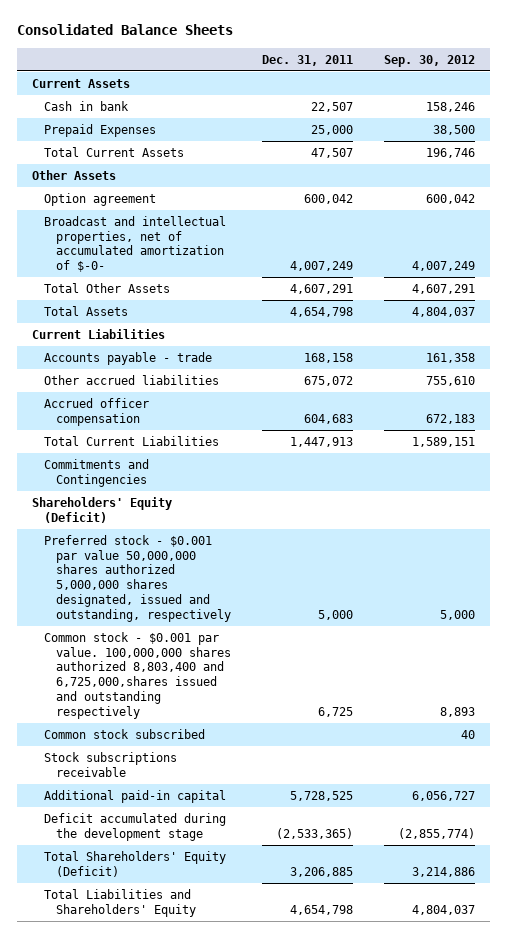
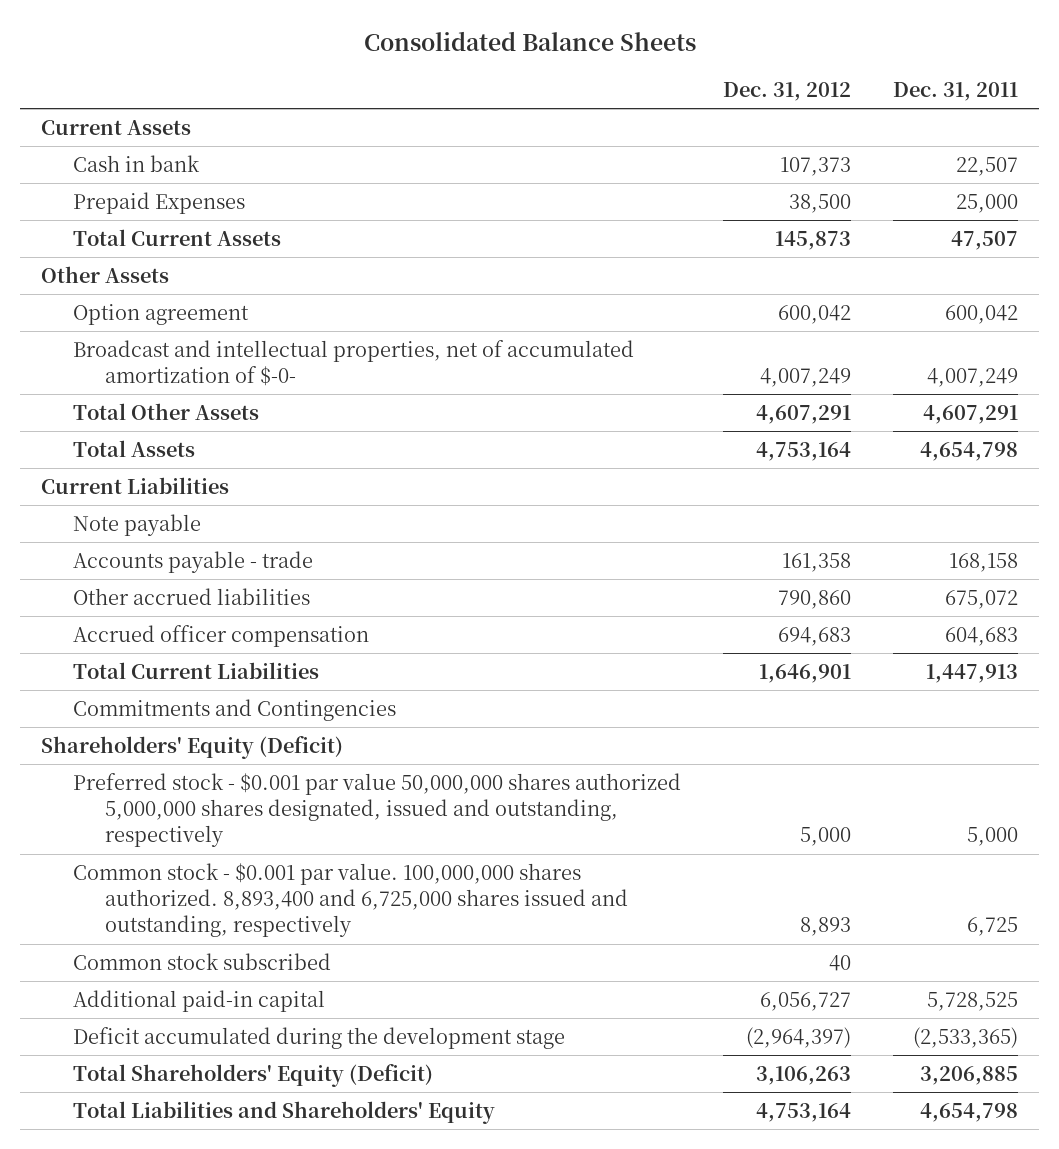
[384,54,476,67] Sep. 30, 2012 -> none
none -> [723,82,852,102] Dec. 31, 2012
none -> [72,514,201,537] Note payable
[44,631,232,719] Common stock - $0.001 par value. 100,000,000 shares authorized 8,803,400 and 6,725,000,shares issued and outstanding respectively -> [72,863,629,938] Common stock - $0.001 par value. 100,000,000 shares authorized. 8,893,400 and 6,725,000 shares issued and outstanding, respectively
[44,751,178,777] Stock subscriptions receivable -> none

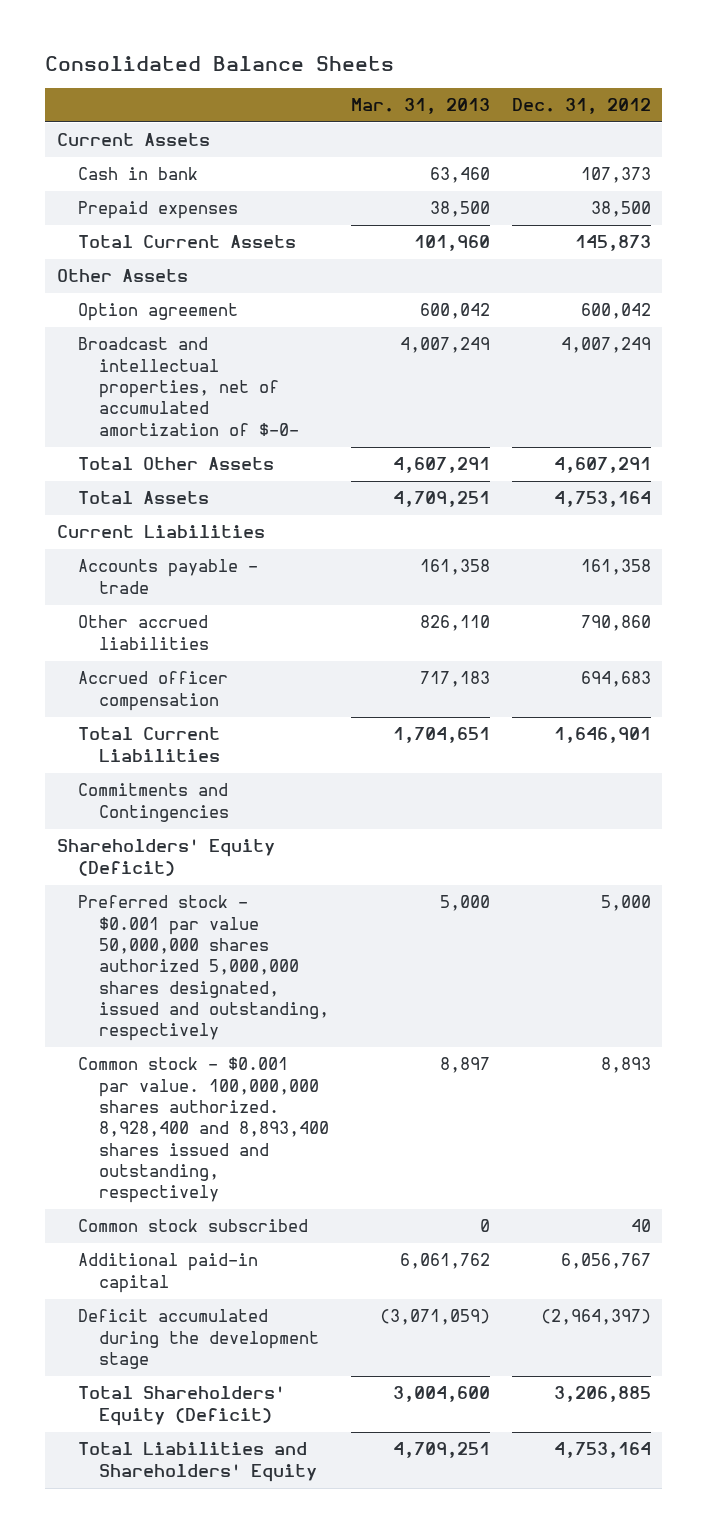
[893,82,1019,102] Dec. 31, 2011 -> none
none -> [351,97,491,114] Mar. 31, 2013
[72,192,245,215] Prepaid Expenses -> [77,201,238,220] Prepaid expenses
[72,514,201,537] Note payable -> none
[72,863,629,938] Common stock - $0.001 par value. 100,000,000 shares authorized. 8,893,400 and 6,725,000 shares issued and outstanding, respectively -> [77,1057,329,1204] Common stock - $0.001 par value. 100,000,000 shares authorized. 8,928,400 and 8,893,400 shares issued and outstanding, respectively
[760,992,852,1012] 6,056,727 -> [561,1253,652,1270] 6,056,767
[756,1066,852,1086] 3,106,263 -> [554,1386,652,1403] 3,206,885

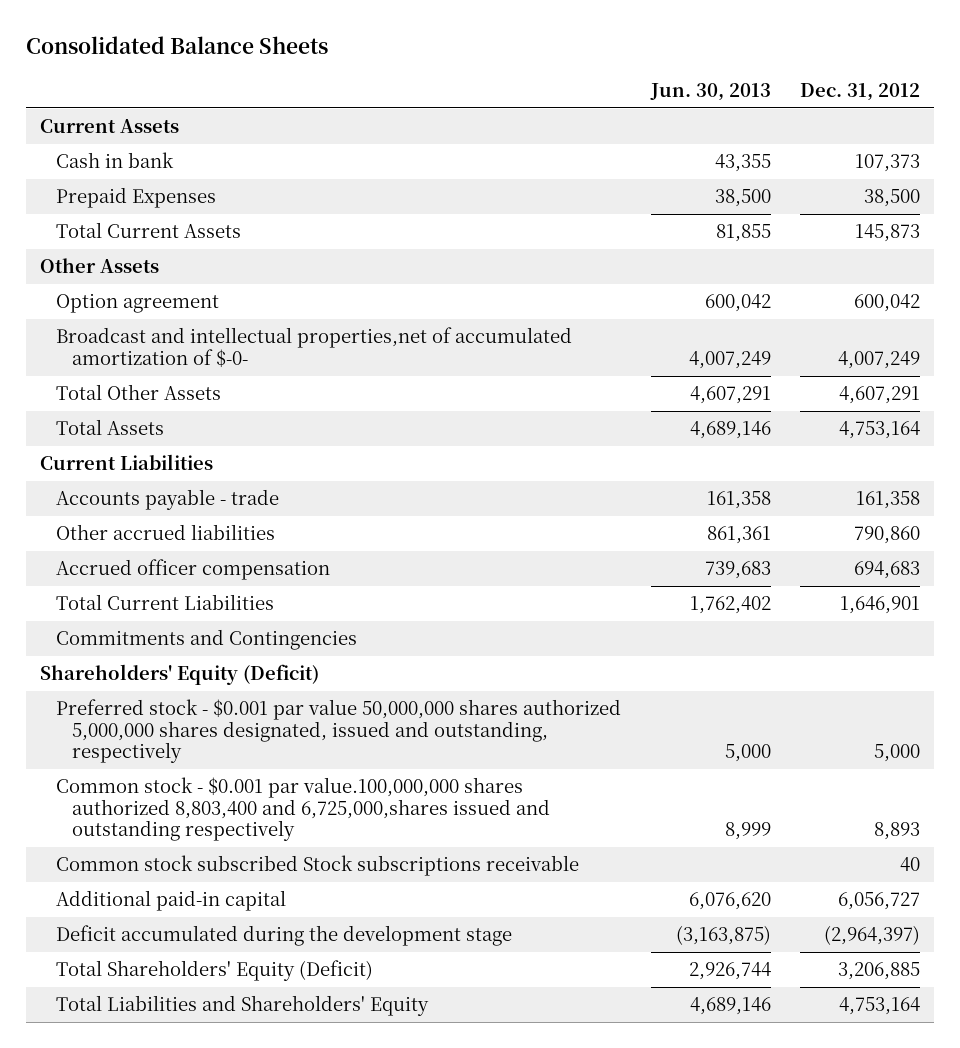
[351,97,491,114] Mar. 31, 2013 -> none
none -> [649,82,771,101] Jun. 30, 2013
[77,201,238,220] Prepaid expenses -> [56,187,217,209] Prepaid Expenses
[77,337,299,436] Broadcast and intellectual properties, net of accumulated amortization of $-0- -> [56,327,573,368] Broadcast and intellectual properties,net of accumulated amortization of $-0-
[77,1057,329,1204] Common stock - $0.001 par value. 100,000,000 shares authorized. 8,928,400 and 8,893,400 shares issued and outstanding, respectively -> [56,777,551,842] Common stock - $0.001 par value.100,000,000 shares authorized 8,803,400 and 6,725,000,shares issued and outstanding respectively
[77,1219,308,1233] Common stock subscribed -> [56,855,580,877] Common stock subscribed Stock subscriptions receivable
[561,1253,652,1270] 6,056,767 -> [837,892,920,911] 6,056,727

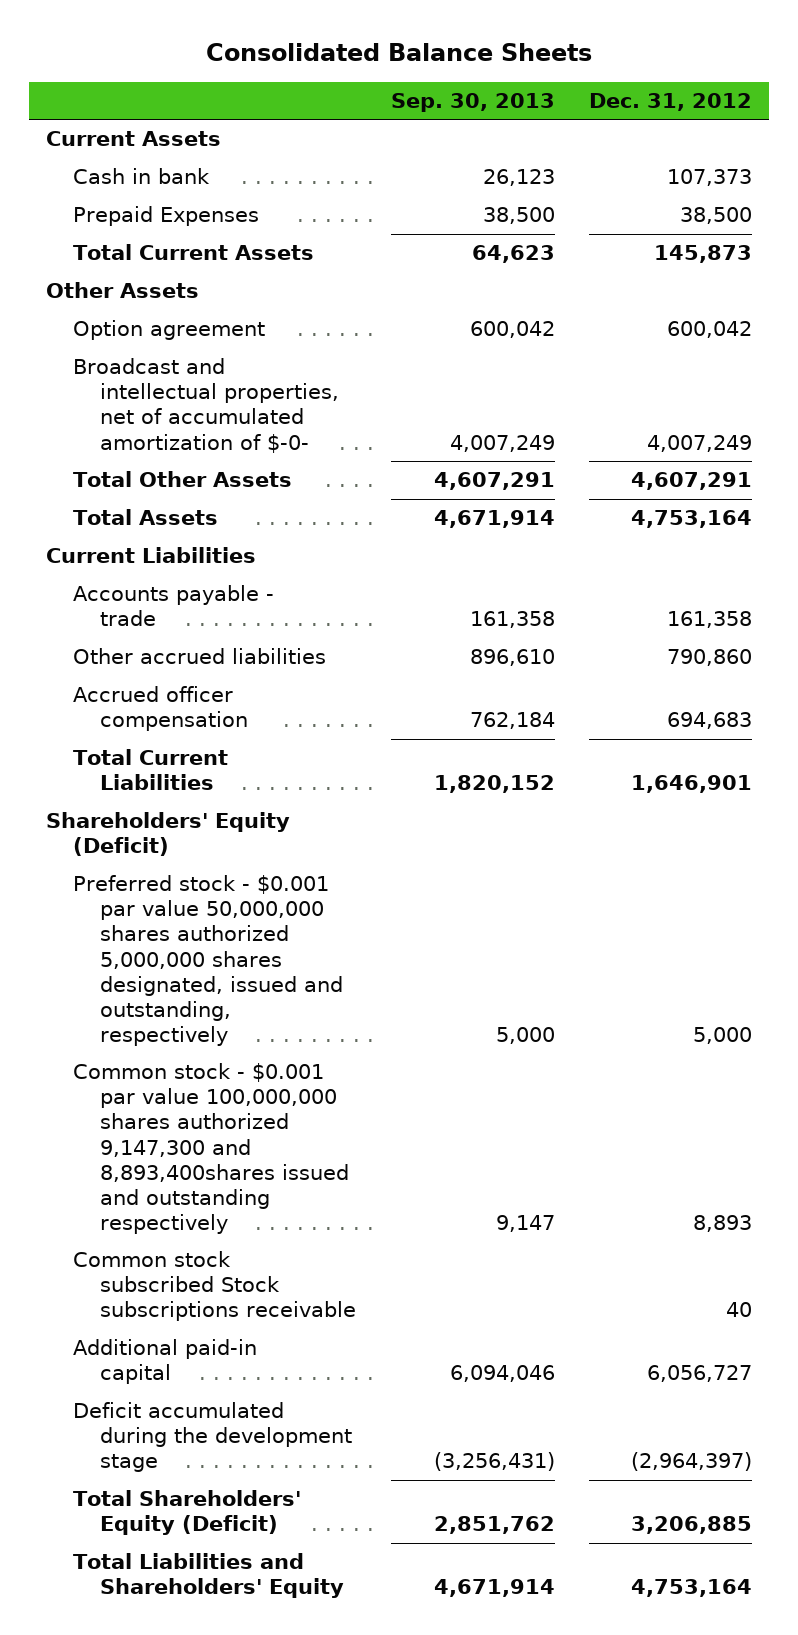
[649,82,771,101] Jun. 30, 2013 -> none
none -> [390,93,555,113] Sep. 30, 2013
[56,327,573,368] Broadcast and intellectual properties,net of accumulated amortization of $-0- -> [73,358,340,453] Broadcast and intellectual properties, net of accumulated amortization of $-0-
[56,629,358,651] Commitments and Contingencies -> none
[56,777,551,842] Common stock - $0.001 par value.100,000,000 shares authorized 8,803,400 and 6,725,000,shares issued and outstanding respectively -> [73,1063,350,1234] Common stock - $0.001 par value 100,000,000 shares authorized 9,147,300 and 8,893,400shares issued and outstanding respectively

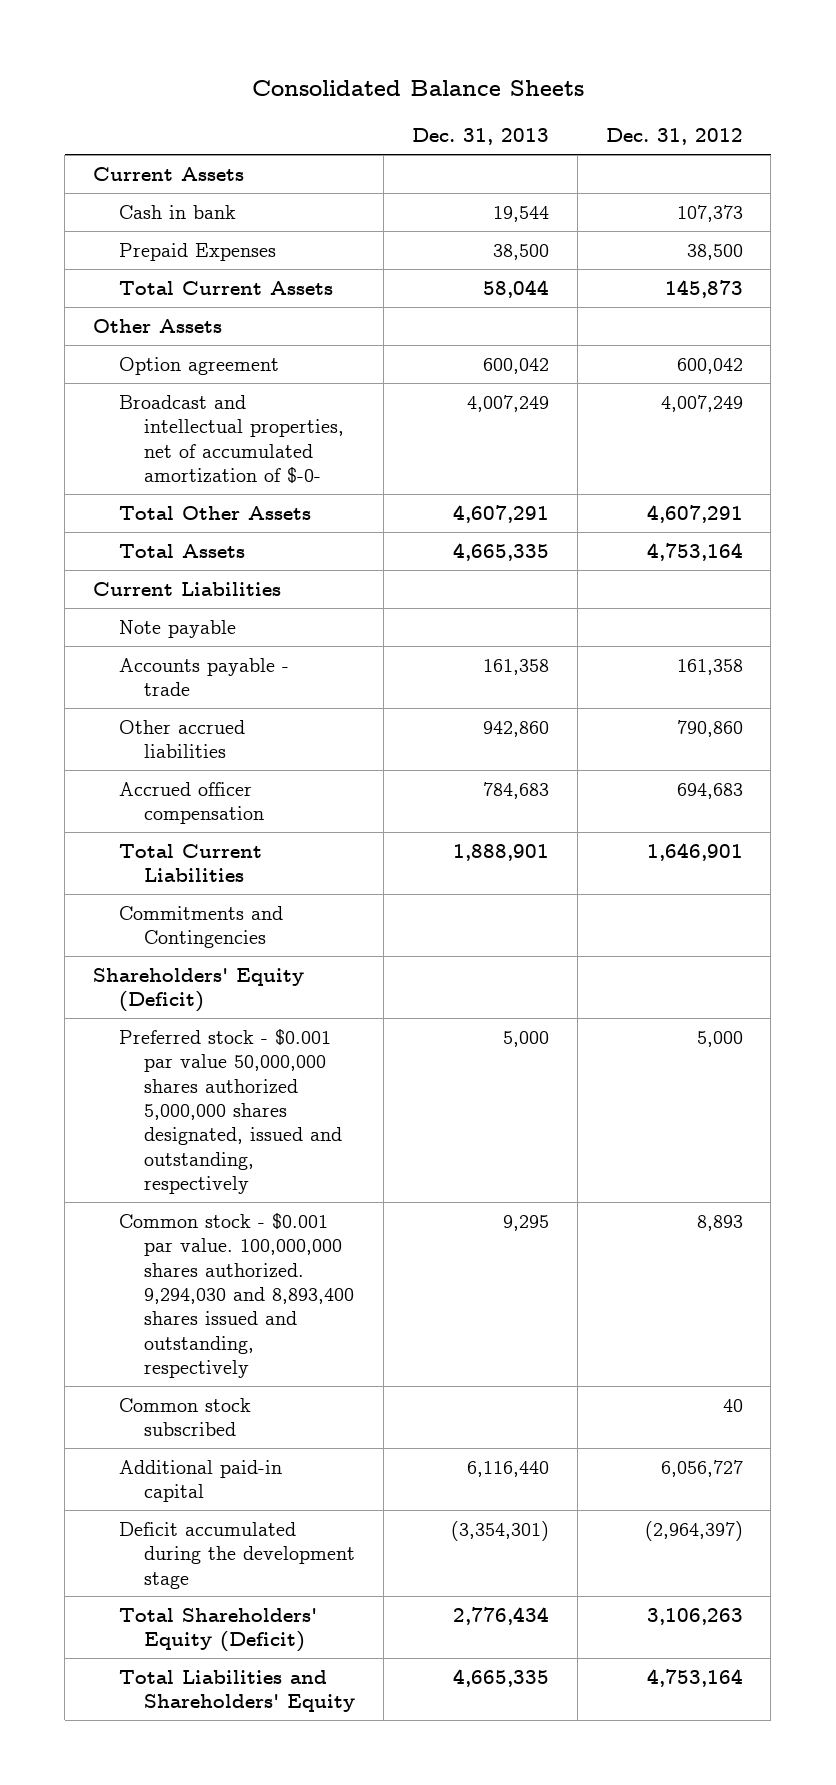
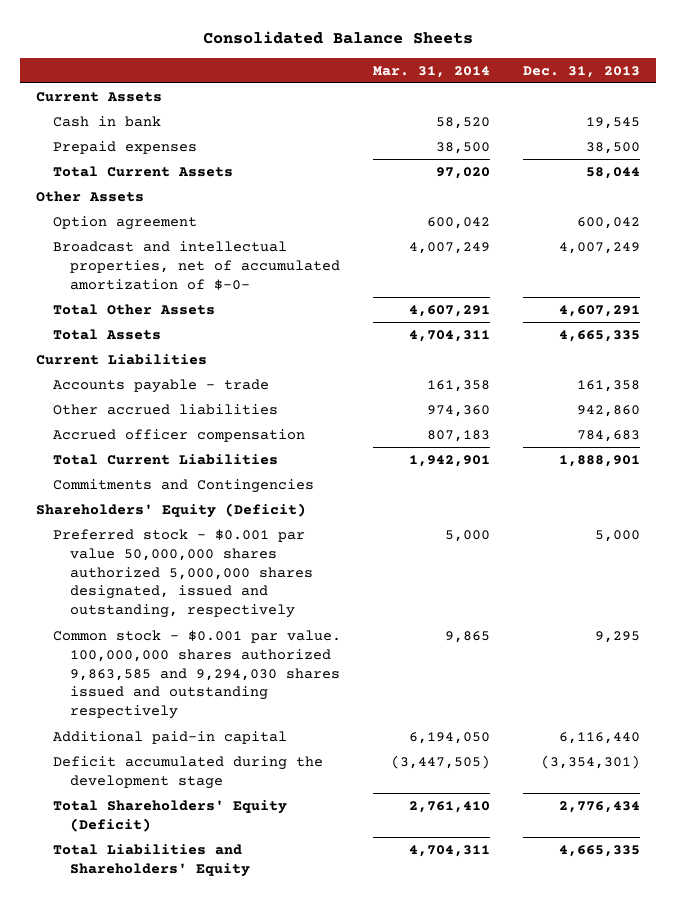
[605,128,743,146] Dec. 31, 2012 -> none
none -> [373,65,491,78] Mar. 31, 2014
[492,205,549,222] 19,544 -> [585,116,640,129] 19,545
[118,242,276,261] Prepaid Expenses -> [53,140,198,154] Prepaid expenses
[118,619,236,638] Note payable -> none
[118,1397,251,1437] Common stock subscribed -> none
[118,1212,355,1379] Common stock - $0.001 par value. 100,000,000 shares authorized. 9,294,030 and 8,893,400 shares issued and outstanding, respectively -> [53,629,342,720] Common stock - $0.001 par value. 100,000,000 shares authorized 9,863,585 and 9,294,030 shares issued and outstanding respectively

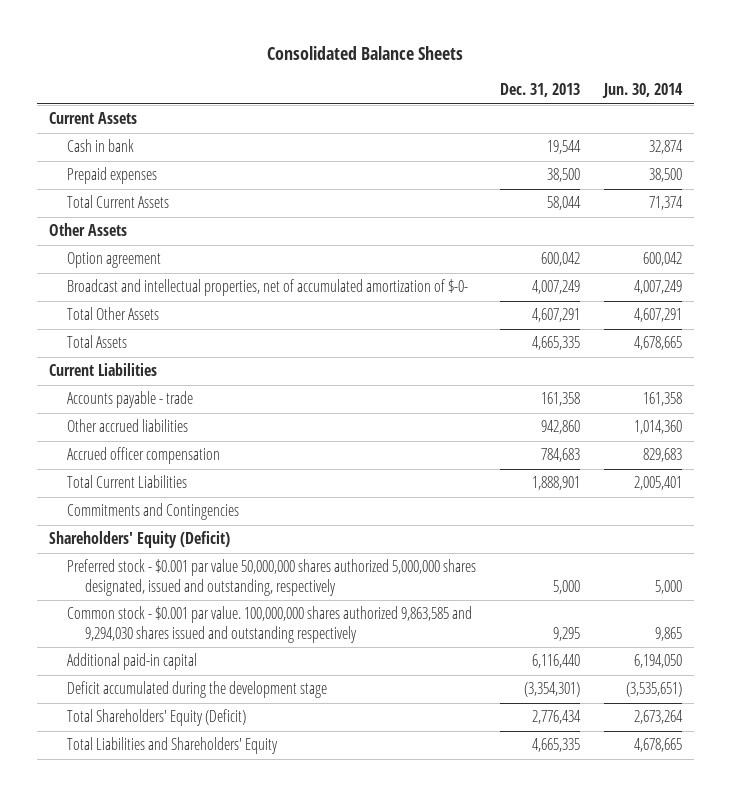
[373,65,491,78] Mar. 31, 2014 -> none
none -> [601,83,683,99] Jun. 30, 2014
[585,116,640,129] 19,545 -> [546,140,581,155] 19,544

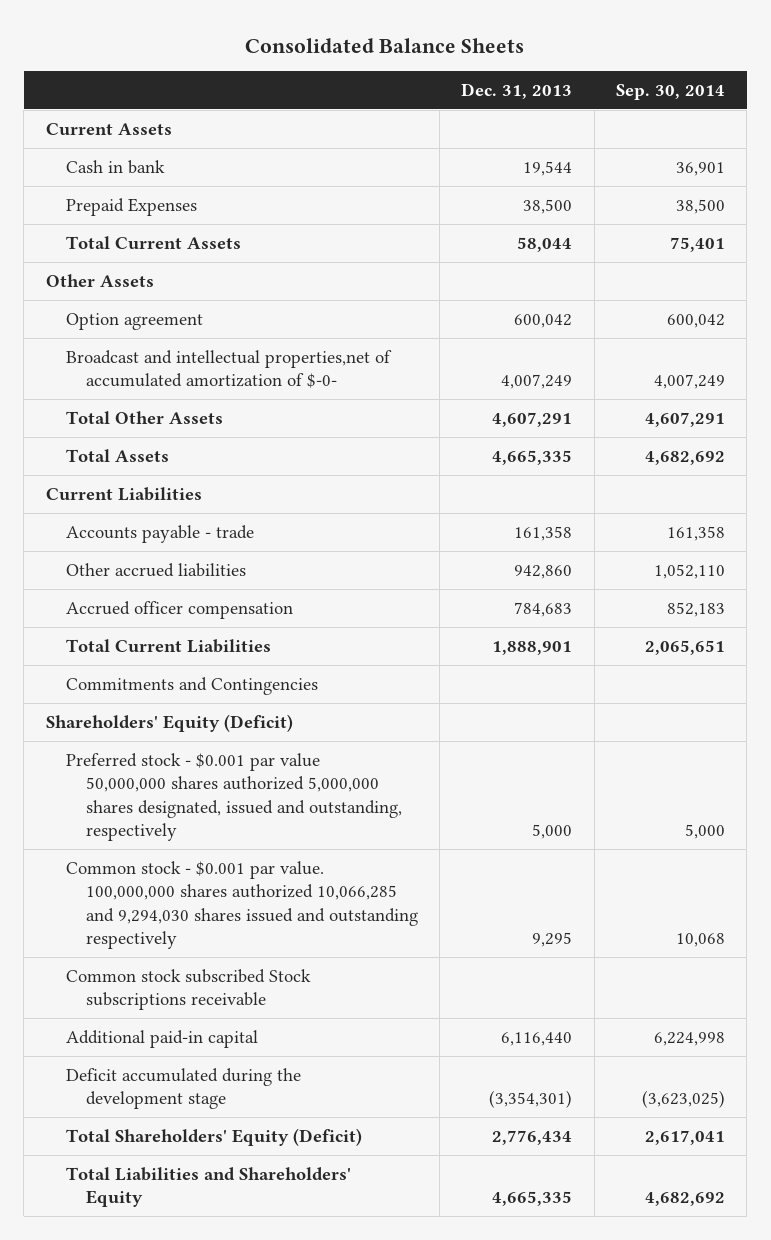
[601,83,683,99] Jun. 30, 2014 -> none
none -> [616,84,726,101] Sep. 30, 2014
[66,167,157,185] Prepaid expenses -> [65,197,197,216] Prepaid Expenses
[66,279,468,297] Broadcast and intellectual properties, net of accumulated amortization of $-0- -> [65,349,392,389] Broadcast and intellectual properties,net of accumulated amortization of $-0-
[66,606,472,643] Common stock - $0.001 par value. 100,000,000 shares authorized 9,863,585 and 9,294,030 shares issued and outstanding respectively -> [65,860,418,950] Common stock - $0.001 par value. 100,000,000 shares authorized 10,066,285 and 9,294,030 shares issued and outstanding respectively
none -> [65,968,311,1011] Common stock subscribed Stock subscriptions receivable

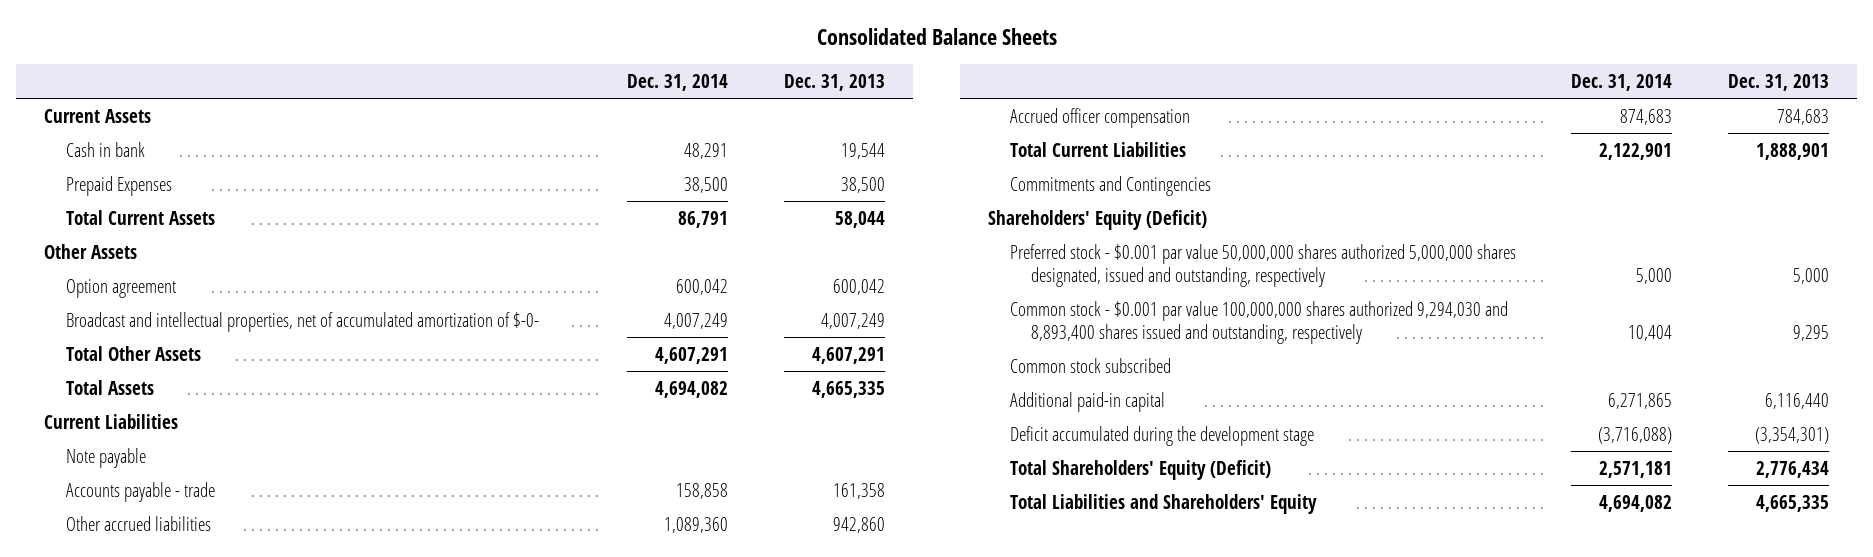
[616,84,726,101] Sep. 30, 2014 -> none
none -> [627,73,729,91] Dec. 31, 2014
[65,349,392,389] Broadcast and intellectual properties,net of accumulated amortization of $-0- -> [65,311,539,332] Broadcast and intellectual properties, net of accumulated amortization of $-0-
none -> [65,447,146,468] Note payable
[65,860,418,950] Common stock - $0.001 par value. 100,000,000 shares authorized 10,066,285 and 9,294,030 shares issued and outstanding respectively -> [1009,300,1508,344] Common stock - $0.001 par value 100,000,000 shares authorized 9,294,030 and 8,893,400 shares issued and outstanding, respectively
[65,968,311,1011] Common stock subscribed Stock subscriptions receivable -> [1009,357,1171,373] Common stock subscribed

